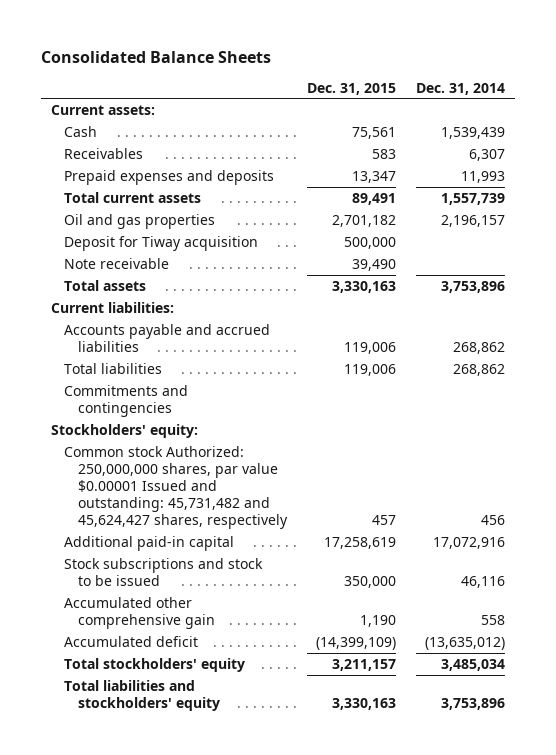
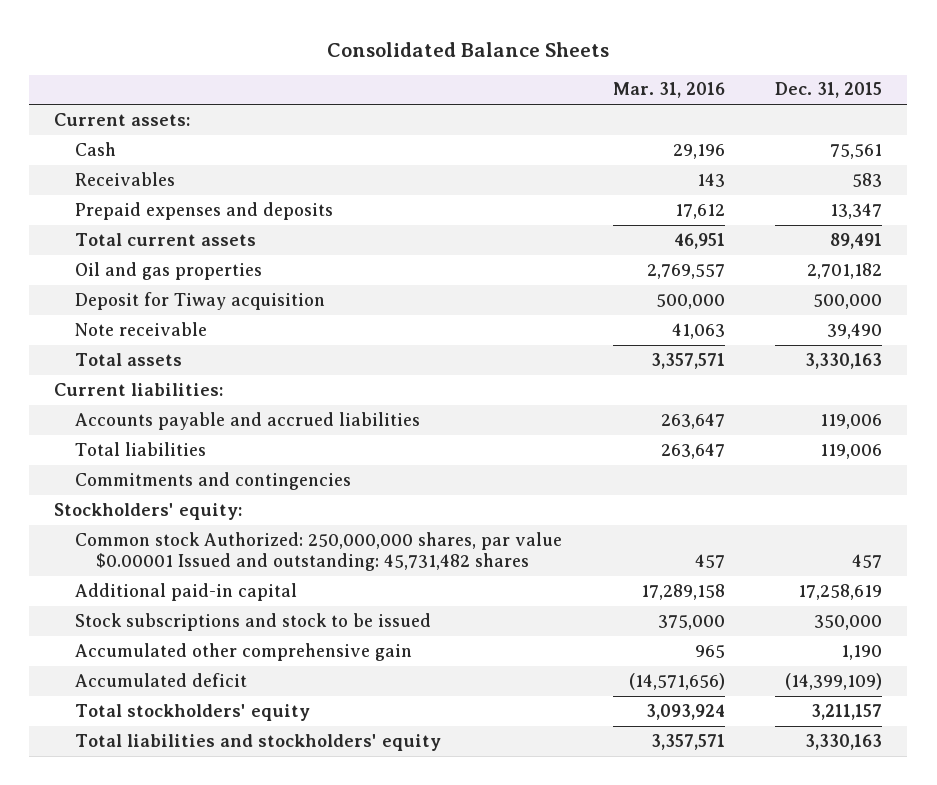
[415,82,505,95] Dec. 31, 2014 -> none
none -> [612,82,725,99] Mar. 31, 2016
[64,445,288,529] Common stock Authorized: 250,000,000 shares, par value $0.00001 Issued and outstanding: 45,731,482 and 45,624,427 shares, respectively -> [75,531,563,571] Common stock Authorized: 250,000,000 shares, par value $0.00001 Issued and outstanding: 45,731,482 shares

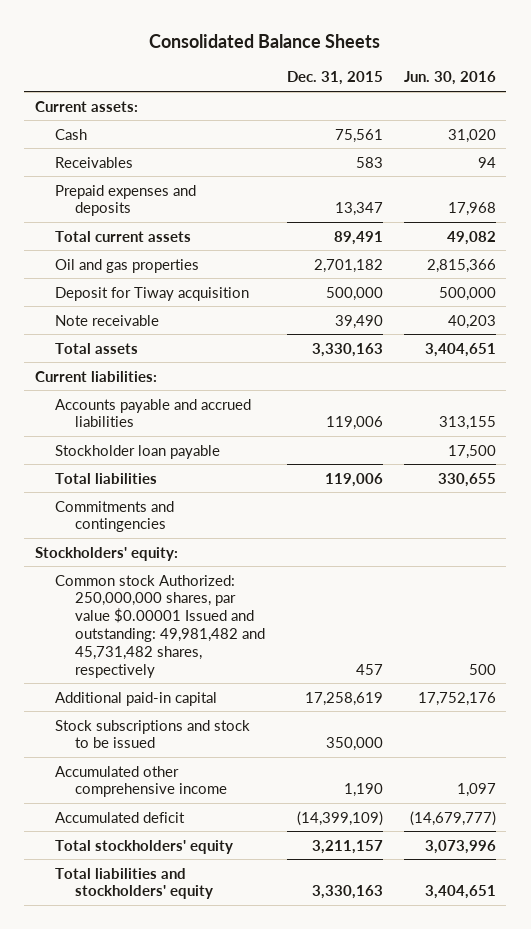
[612,82,725,99] Mar. 31, 2016 -> none
none -> [403,71,496,86] Jun. 30, 2016
none -> [55,444,221,459] Stockholder loan payable
[75,531,563,571] Common stock Authorized: 250,000,000 shares, par value $0.00001 Issued and outstanding: 45,731,482 shares -> [55,574,266,678] Common stock Authorized: 250,000,000 shares, par value $0.00001 Issued and outstanding: 49,981,482 and 45,731,482 shares, respectively
[75,642,413,661] Accumulated other comprehensive gain -> [55,765,228,798] Accumulated other comprehensive income

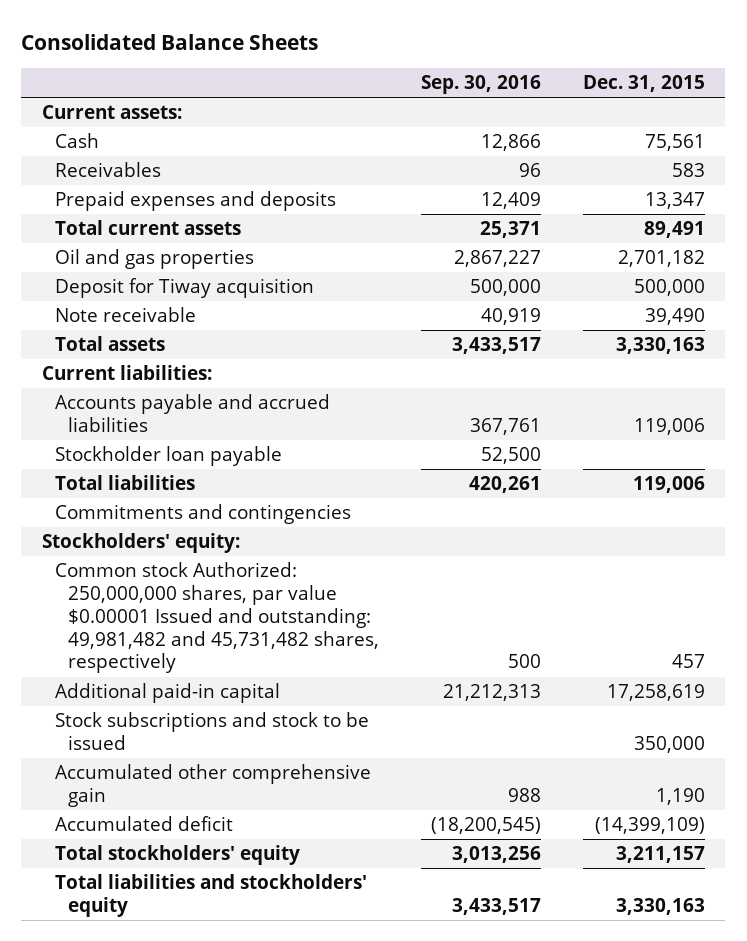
[403,71,496,86] Jun. 30, 2016 -> none
none -> [420,75,541,95] Sep. 30, 2016
[55,765,228,798] Accumulated other comprehensive income -> [55,764,372,807] Accumulated other comprehensive gain

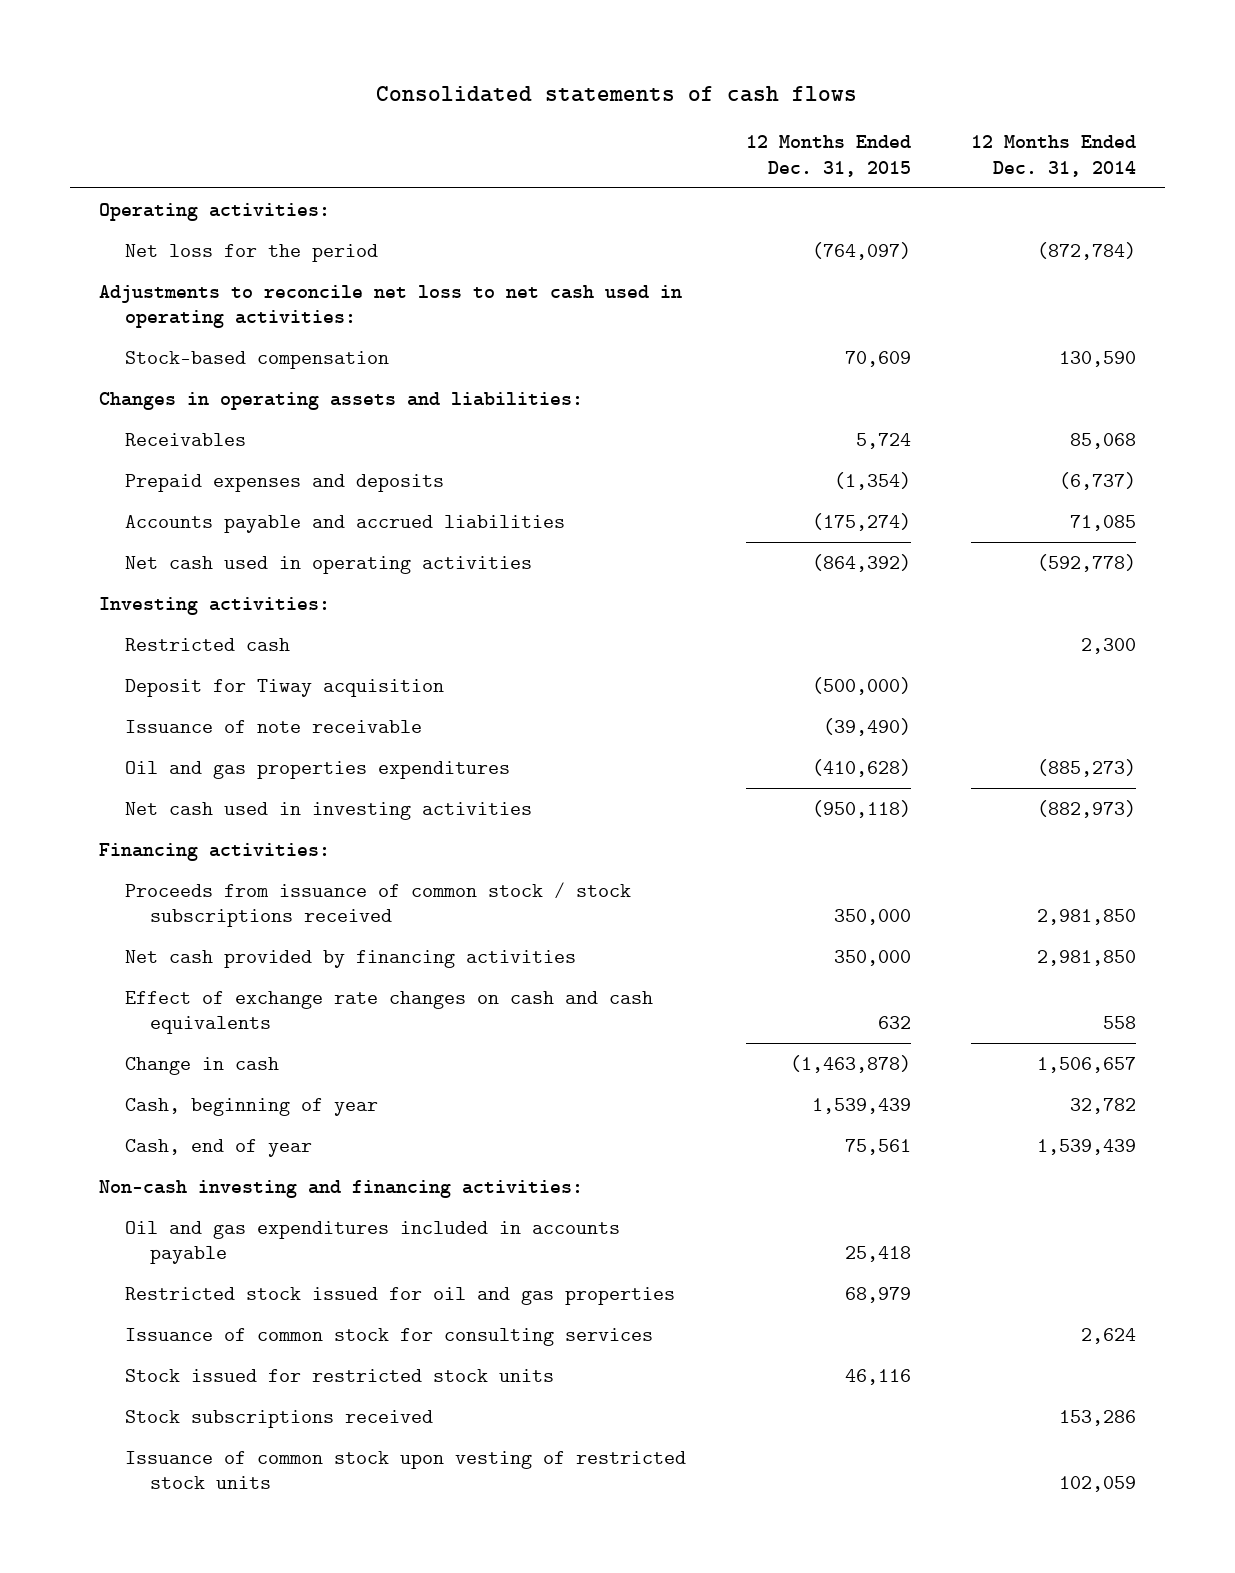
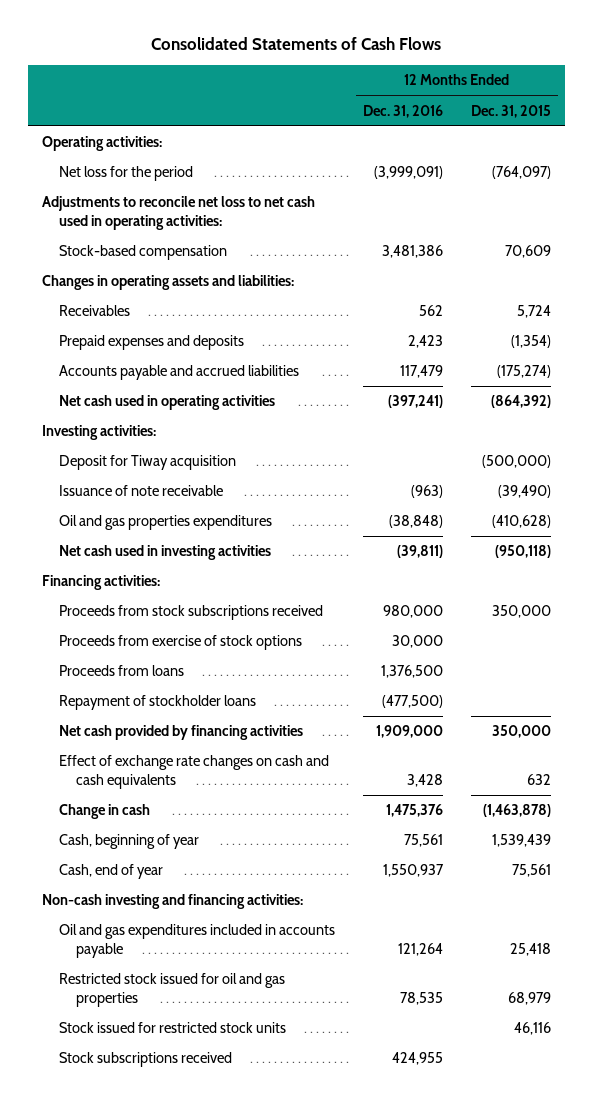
[376,86,858,103] Consolidated statements of cash flows -> [151,37,442,51] Consolidated Statements of Cash Flows
[970,135,1136,177] 12 Months Ended Dec. 31, 2014 -> none
none -> [362,104,443,118] Dec. 31, 2016
[124,637,290,651] Restricted cash -> none
[124,881,631,928] Proceeds from issuance of common stock / stock subscriptions received -> [58,605,323,621] Proceeds from stock subscriptions received
none -> [58,635,302,651] Proceeds from exercise of stock options
none -> [58,665,184,677] Proceeds from loans
none -> [58,695,256,711] Repayment of stockholder loans
[124,1327,653,1346] Issuance of common stock for consulting services -> none
[124,1450,686,1490] Issuance of common stock upon vesting of restricted stock units -> none

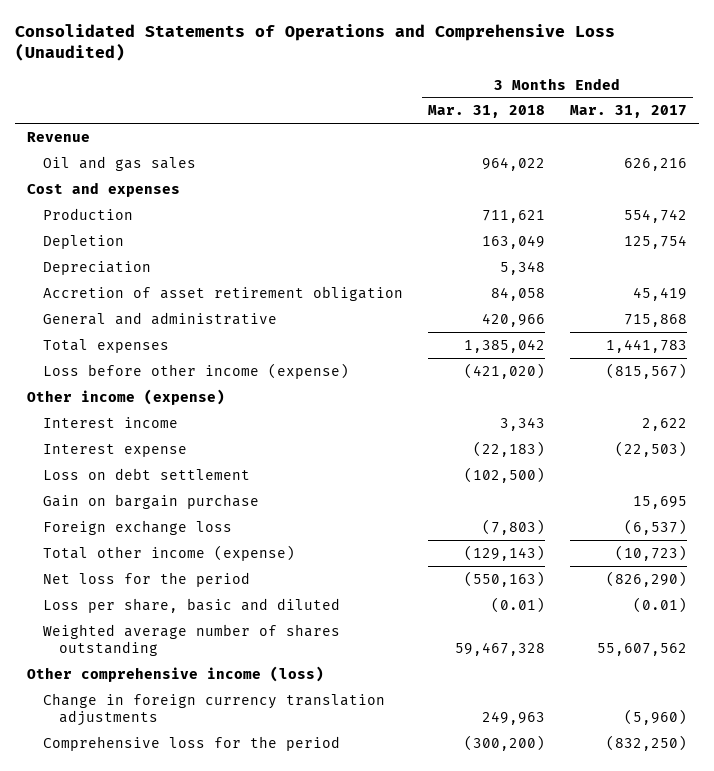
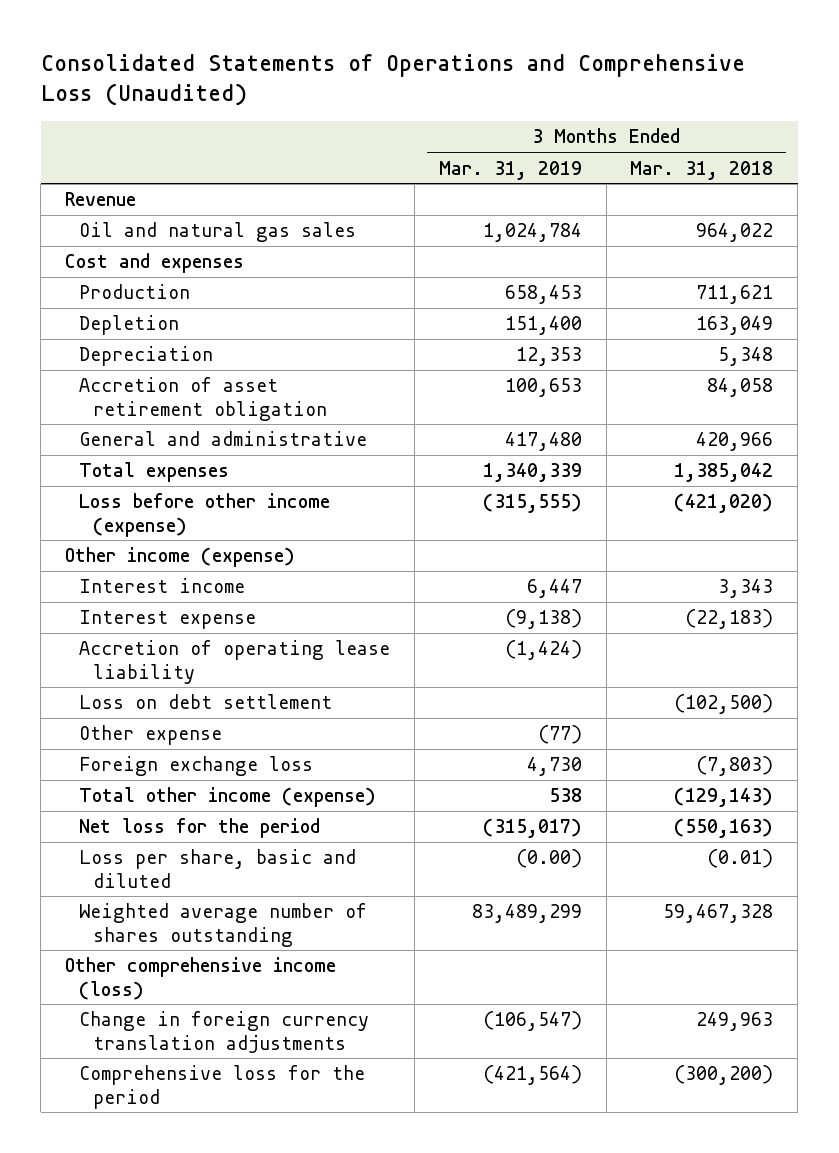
[569,105,687,119] Mar. 31, 2017 -> none
none -> [438,160,582,180] Mar. 31, 2019
[42,155,196,171] Oil and gas sales -> [79,222,357,243] Oil and natural gas sales
none -> [79,640,391,684] Accretion of operating lease liability
[42,493,259,509] Gain on bargain purchase -> none
none -> [79,725,223,746] Other expense

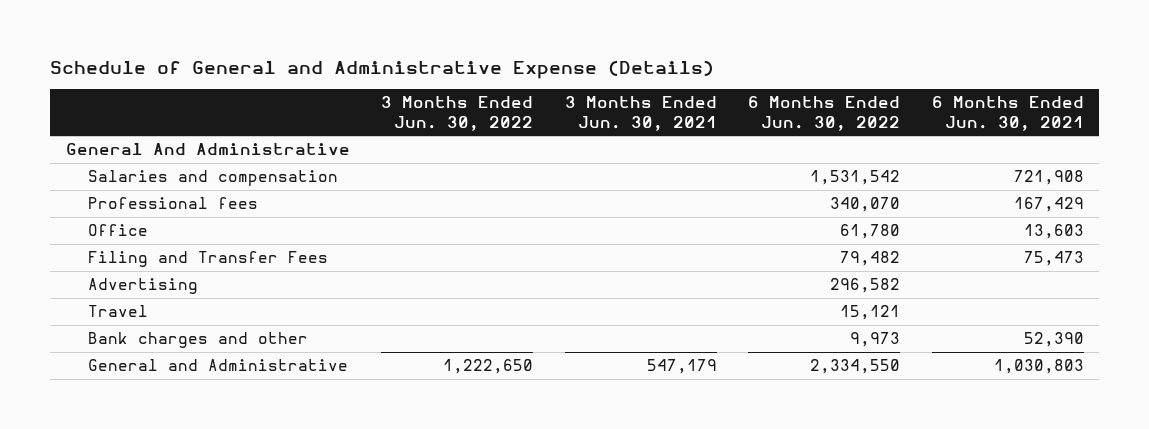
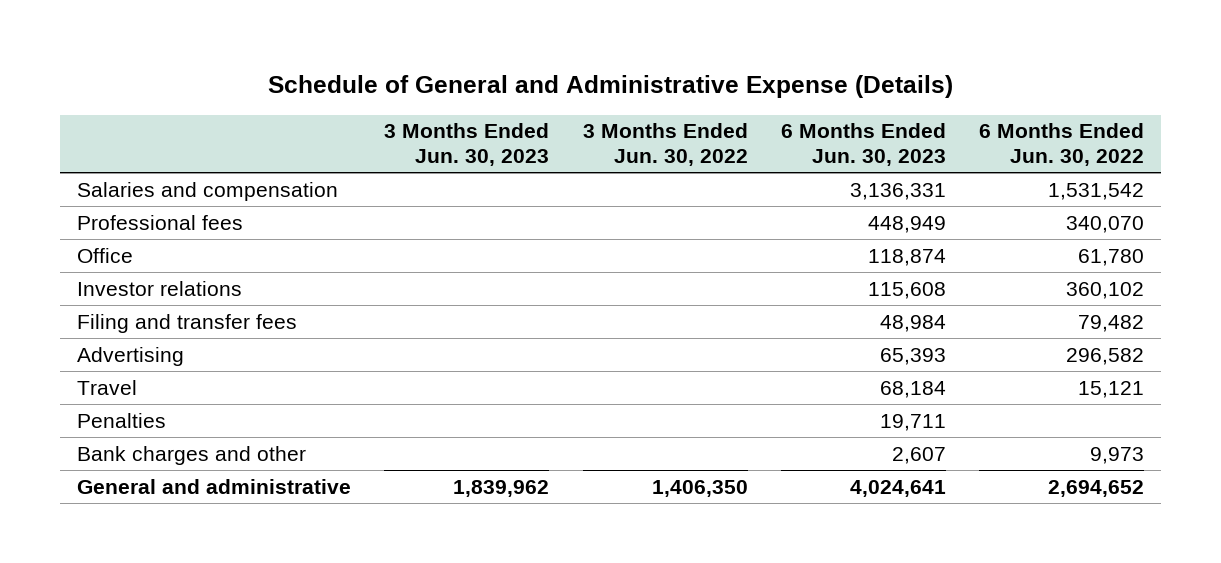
[564,96,717,131] 3 Months Ended Jun. 30, 2021 -> none
[931,96,1084,131] 6 Months Ended Jun. 30, 2021 -> none
none -> [384,123,550,167] 3 Months Ended Jun. 30, 2023
none -> [780,123,946,167] 6 Months Ended Jun. 30, 2023
[65,143,350,156] General And Administrative -> none
none -> [77,280,243,296] Investor relations
[87,251,328,268] Filing and Transfer Fees -> [77,313,298,333] Filing and transfer fees
none -> [77,412,167,428] Penalties
[87,359,348,372] General and Administrative -> [77,478,352,494] General and administrative
[443,359,534,375] 1,222,650 -> [651,479,748,497] 1,406,350
[810,359,901,375] 2,334,550 -> [1048,479,1145,497] 2,694,652

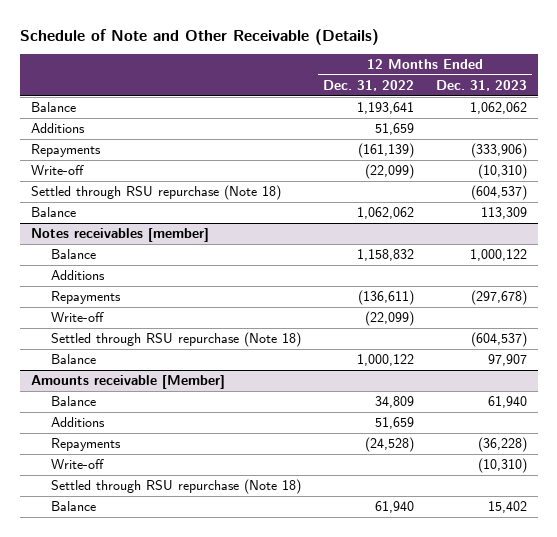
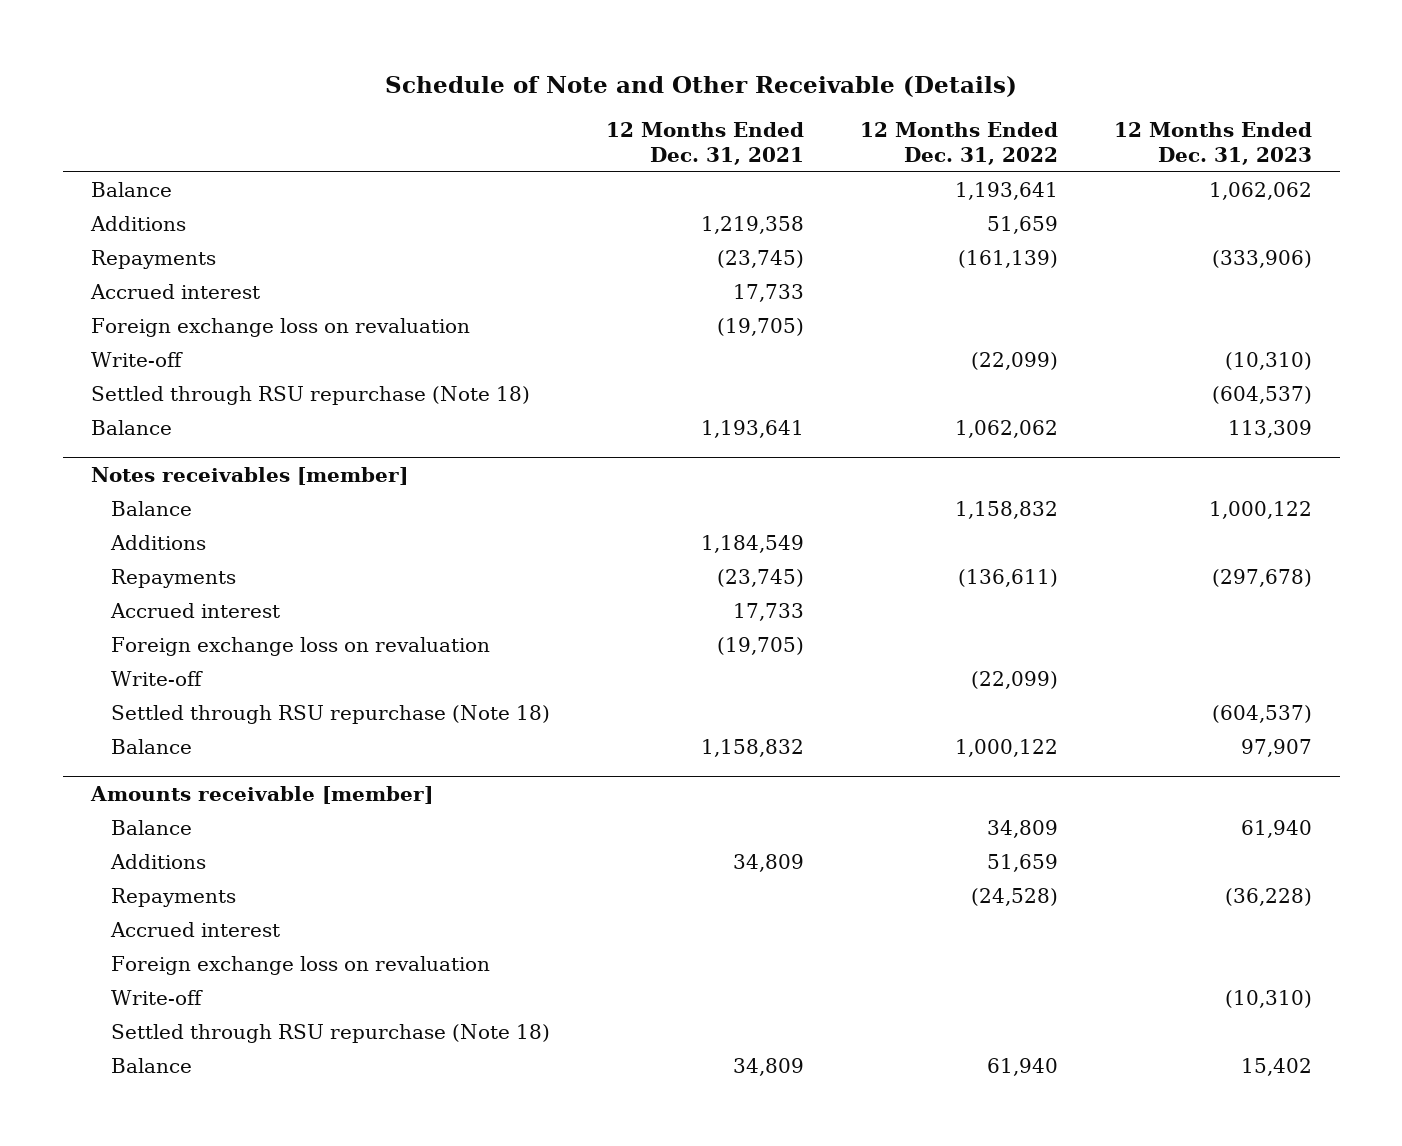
none -> [605,121,804,165] 12 Months Ended Dec. 31, 2021
none -> [89,284,260,300] Accrued interest
none -> [90,318,470,338] Foreign exchange loss on revaluation
none -> [109,603,280,619] Accrued interest
none -> [110,637,490,657] Foreign exchange loss on revaluation
[30,375,225,390] Amounts receivable [Member] -> [89,785,433,804] Amounts receivable [member]
none -> [109,922,280,938] Accrued interest
none -> [110,956,490,976] Foreign exchange loss on revaluation

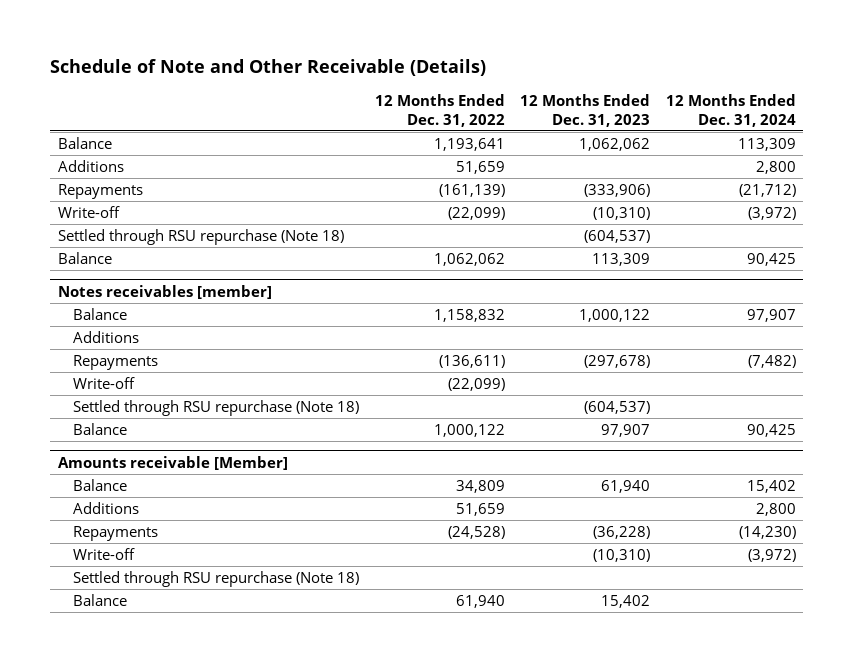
[605,121,804,165] 12 Months Ended Dec. 31, 2021 -> none
none -> [665,93,796,127] 12 Months Ended Dec. 31, 2024
[89,284,260,300] Accrued interest -> none
[90,318,470,338] Foreign exchange loss on revaluation -> none
[109,603,280,619] Accrued interest -> none
[110,637,490,657] Foreign exchange loss on revaluation -> none
[89,785,433,804] Amounts receivable [member] -> [57,455,288,470] Amounts receivable [Member]
[109,922,280,938] Accrued interest -> none
[110,956,490,976] Foreign exchange loss on revaluation -> none

